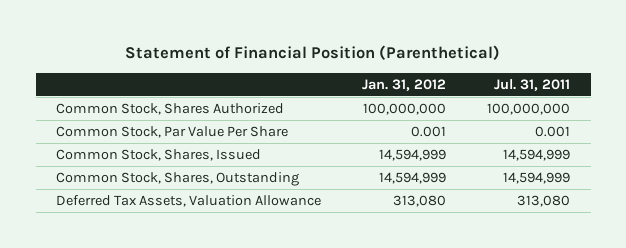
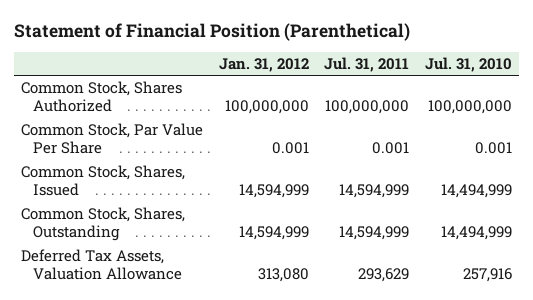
none -> [424,56,512,72] Jul. 31, 2010
[517,195,571,208] 313,080 -> [358,268,410,283] 293,629

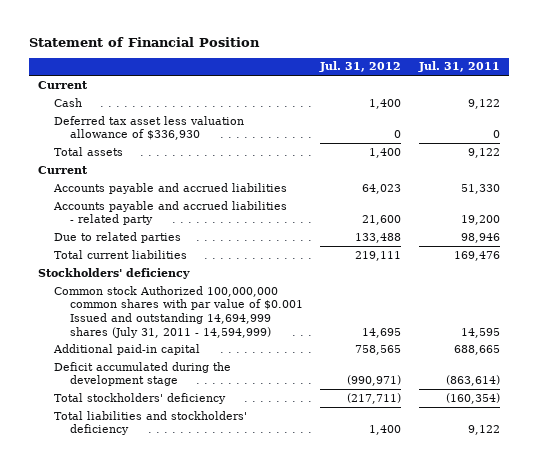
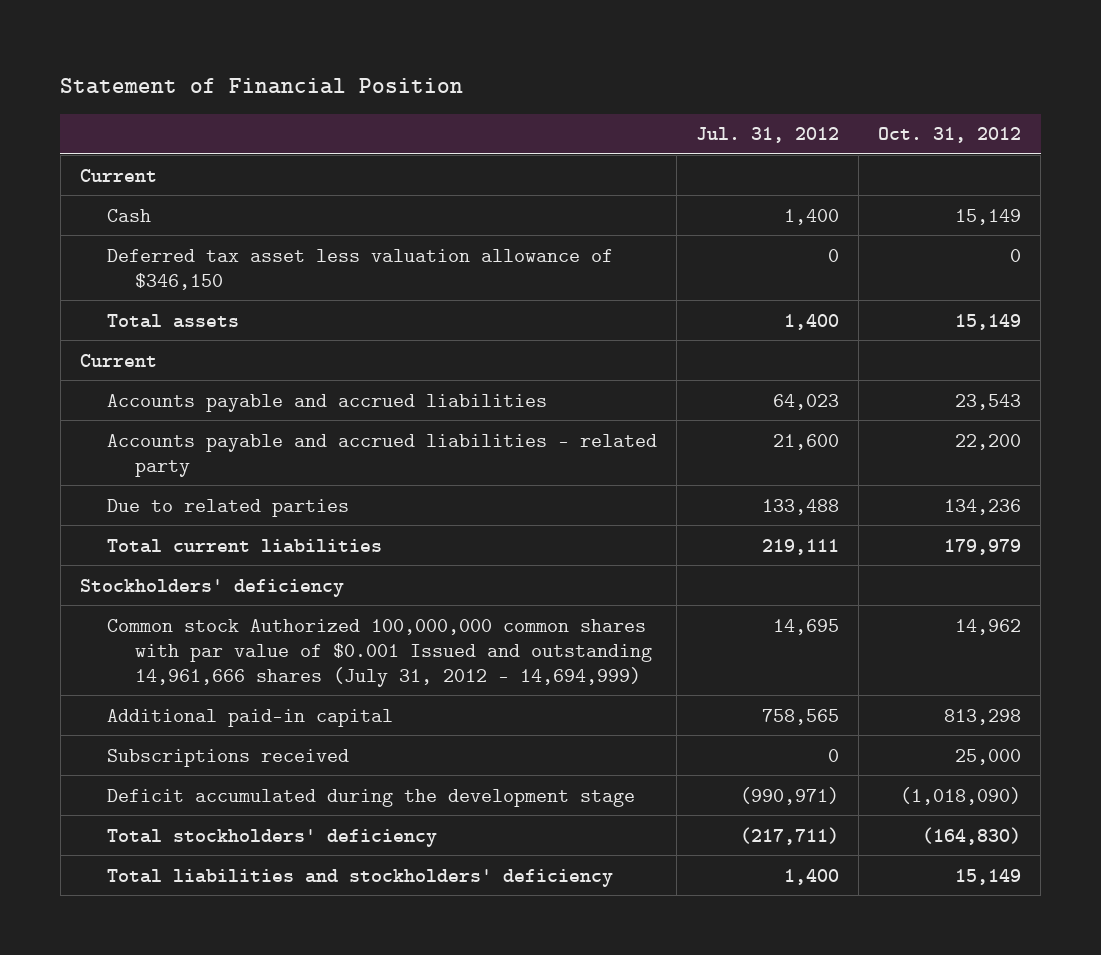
[417,61,500,73] Jul. 31, 2011 -> none
none -> [878,127,1022,144] Oct. 31, 2012
[54,115,245,141] Deferred tax asset less valuation allowance of $336,930 -> [107,248,614,290] Deferred tax asset less valuation allowance of $346,150
[54,285,303,338] Common stock Authorized 100,000,000 common shares with par value of $0.001 Issued and outstanding 14,694,999 shares (July 31, 2011 - 14,594,999) -> [107,618,653,687] Common stock Authorized 100,000,000 common shares with par value of $0.001 Issued and outstanding 14,961,666 shares (July 31, 2012 - 14,694,999)
none -> [107,748,350,767] Subscriptions received

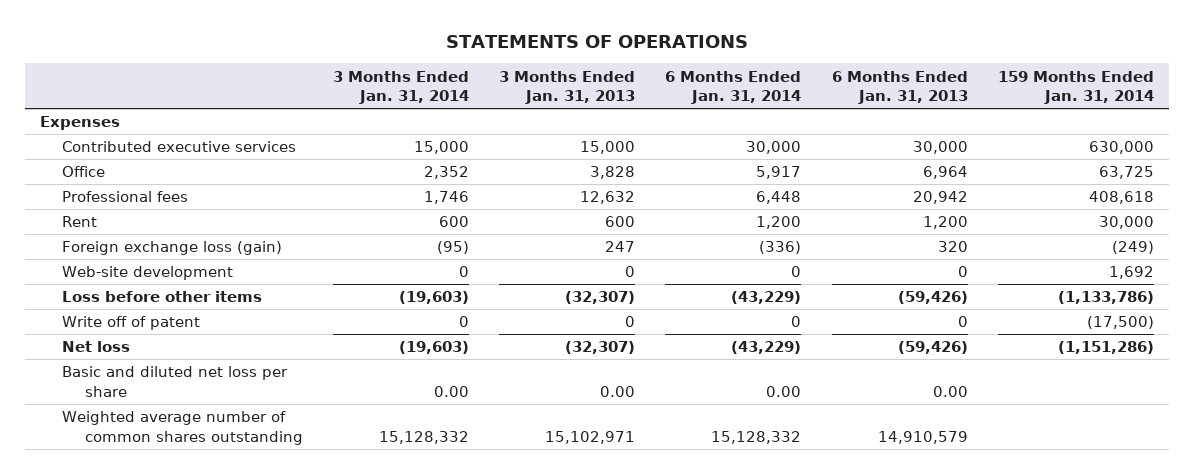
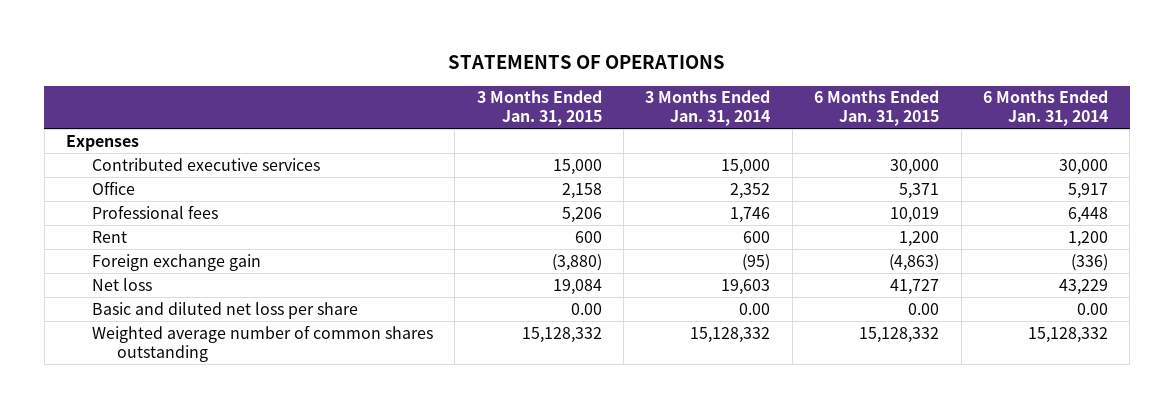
[499,70,636,105] 3 Months Ended Jan. 31, 2013 -> none
[831,70,968,105] 6 Months Ended Jan. 31, 2013 -> none
[997,70,1154,105] 159 Months Ended Jan. 31, 2014 -> none
none -> [476,90,602,127] 3 Months Ended Jan. 31, 2015
none -> [814,90,940,127] 6 Months Ended Jan. 31, 2015
[62,266,234,281] Web-site development -> none
[62,291,263,303] Loss before other items -> none
[62,316,201,331] Write off of patent -> none
[62,241,283,256] Foreign exchange loss (gain) -> [91,253,261,271] Foreign exchange gain
[398,341,469,355] (19,603) -> [721,278,771,295] 19,603
[731,341,802,355] (43,229) -> [1059,278,1109,295] 43,229

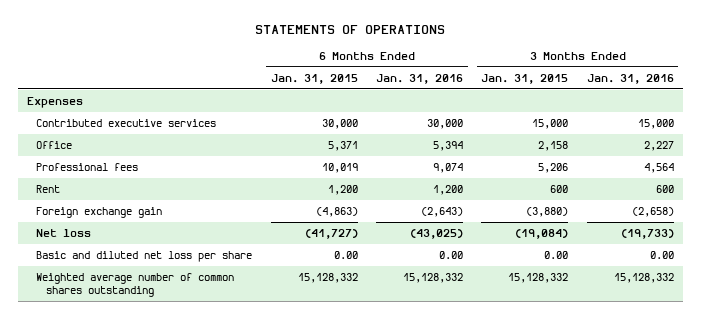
[645,90,771,127] 3 Months Ended Jan. 31, 2014 -> none
[983,90,1109,127] 6 Months Ended Jan. 31, 2014 -> none
none -> [376,73,464,84] Jan. 31, 2016
none -> [586,73,674,84] Jan. 31, 2016
[552,278,602,295] 19,084 -> [515,228,569,239] (19,084)
[890,278,940,295] 41,727 -> [304,228,358,239] (41,727)

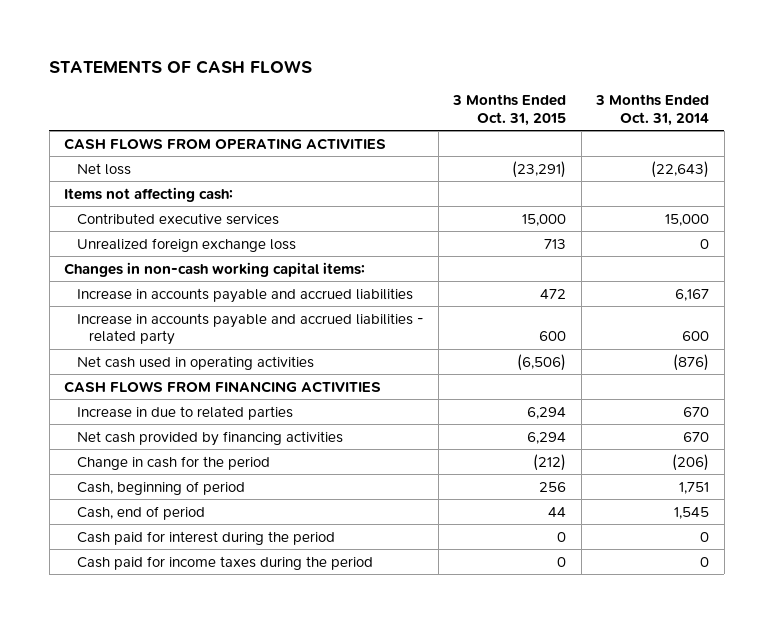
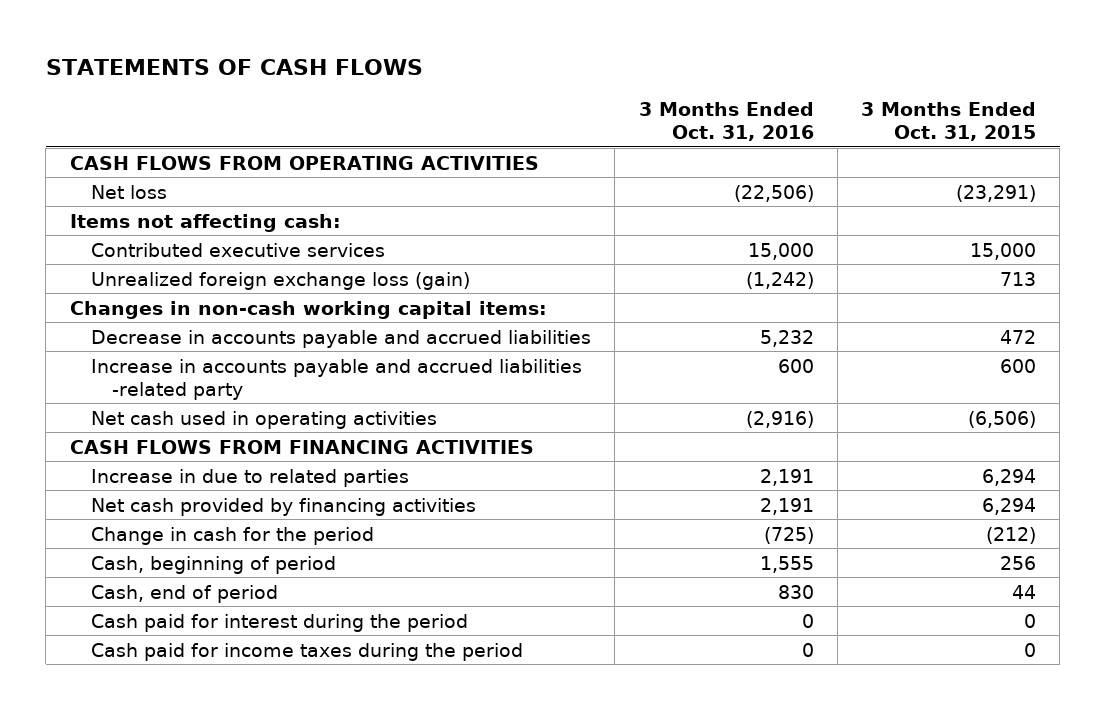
[595,94,710,126] 3 Months Ended Oct. 31, 2014 -> none
none -> [638,101,814,141] 3 Months Ended Oct. 31, 2016
[76,237,296,252] Unrealized foreign exchange loss -> [91,271,471,290] Unrealized foreign exchange loss (gain)
[76,287,413,303] Increase in accounts payable and accrued liabilities -> [91,329,592,348] Decrease in accounts payable and accrued liabilities
[76,312,424,346] Increase in accounts payable and accrued liabilities - related party -> [91,358,583,400] Increase in accounts payable and accrued liabilities -related party

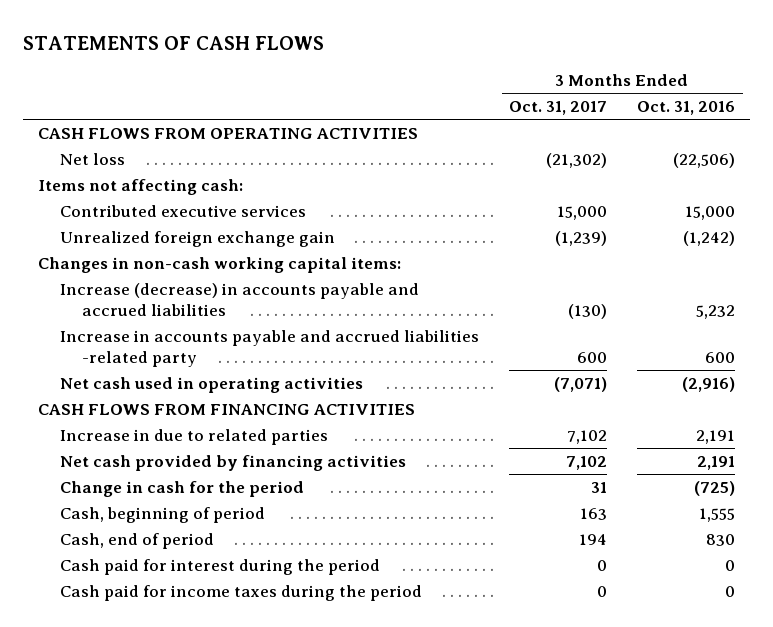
[861,101,1037,141] 3 Months Ended Oct. 31, 2015 -> none
none -> [509,100,608,115] Oct. 31, 2017
[91,271,471,290] Unrealized foreign exchange loss (gain) -> [60,230,336,247] Unrealized foreign exchange gain
[91,329,592,348] Decrease in accounts payable and accrued liabilities -> [60,282,420,316] Increase (decrease) in accounts payable and accrued liabilities

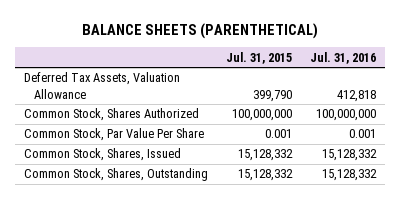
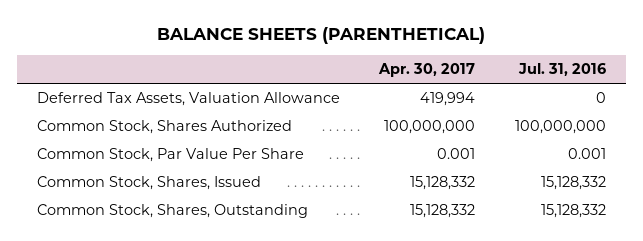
[226,51,293,64] Jul. 31, 2015 -> none
none -> [378,63,476,78] Apr. 30, 2017
[337,89,377,102] 412,818 -> [595,92,606,104] 0

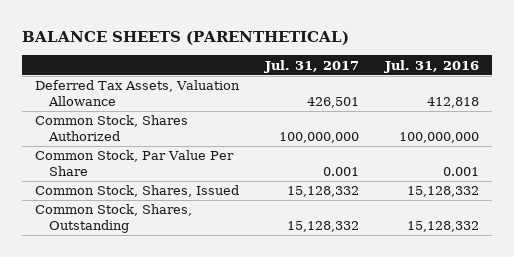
[378,63,476,78] Apr. 30, 2017 -> none
none -> [264,59,360,73] Jul. 31, 2017
[595,92,606,104] 0 -> [427,97,480,109] 412,818

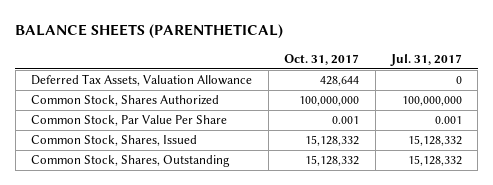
[384,59,480,73] Jul. 31, 2016 -> none
none -> [284,53,360,65] Oct. 31, 2017
[307,97,360,109] 426,501 -> [455,76,462,85] 0

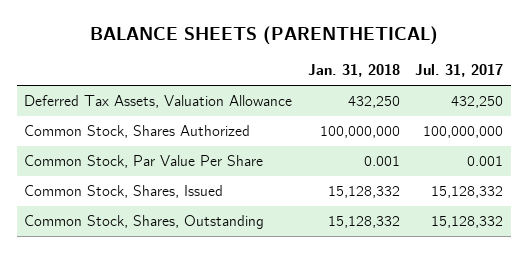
[284,53,360,65] Oct. 31, 2017 -> none
none -> [307,64,400,78] Jan. 31, 2018
[455,76,462,85] 0 -> [451,96,504,109] 432,250

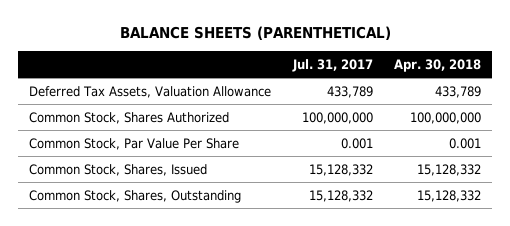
[307,64,400,78] Jan. 31, 2018 -> none
none -> [394,58,482,72] Apr. 30, 2018
[451,96,504,109] 432,250 -> [326,85,373,98] 433,789

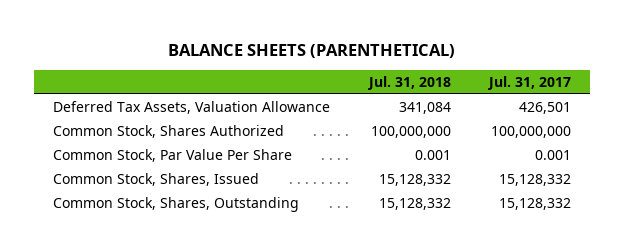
[394,58,482,72] Apr. 30, 2018 -> none
none -> [366,75,451,90] Jul. 31, 2018
[326,85,373,98] 433,789 -> [519,102,572,115] 426,501

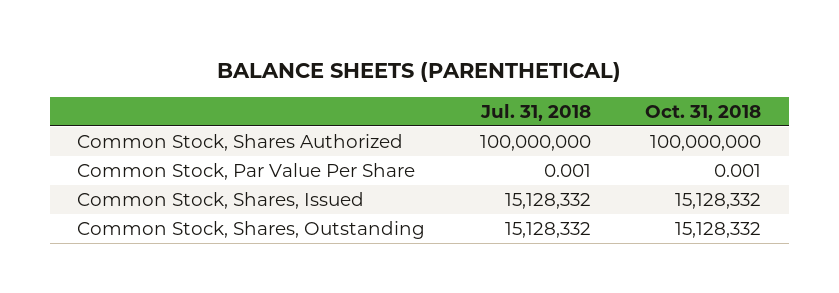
[487,75,572,90] Jul. 31, 2017 -> none
none -> [645,104,762,121] Oct. 31, 2018
[52,101,330,115] Deferred Tax Assets, Valuation Allowance -> none

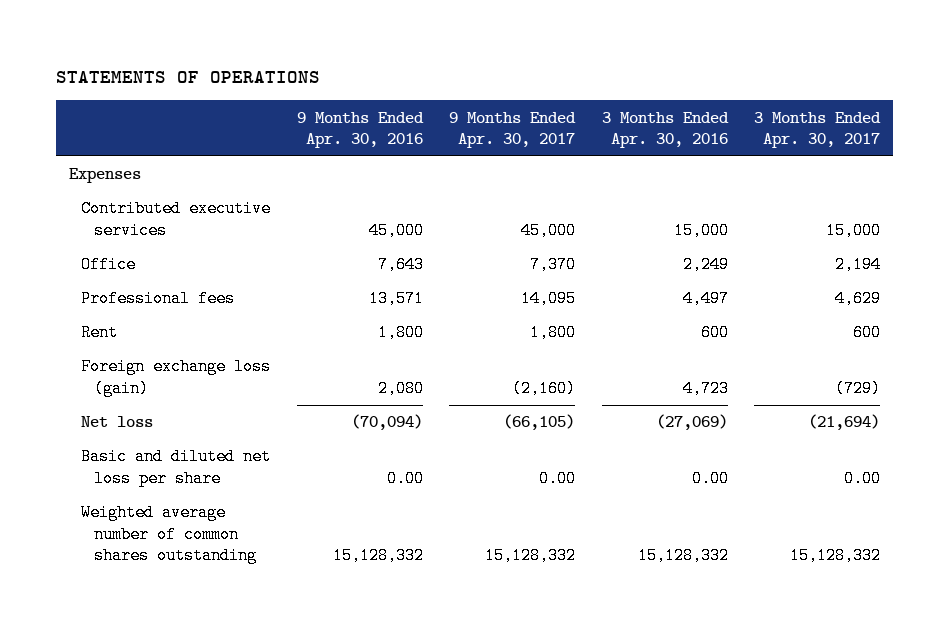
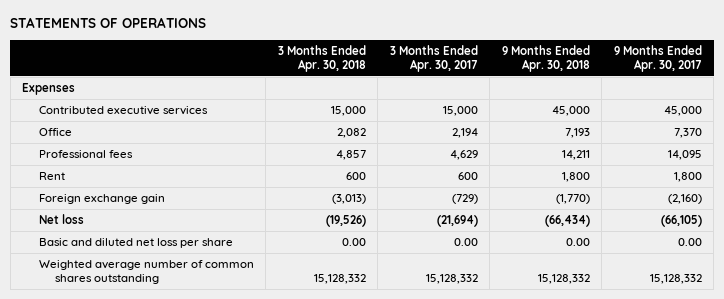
[296,111,424,148] 9 Months Ended Apr. 30, 2016 -> none
[601,111,729,148] 3 Months Ended Apr. 30, 2016 -> none
none -> [277,44,366,72] 3 Months Ended Apr. 30, 2018
none -> [501,44,590,72] 9 Months Ended Apr. 30, 2018
[81,358,272,397] Foreign exchange loss (gain) -> [38,194,165,205] Foreign exchange gain

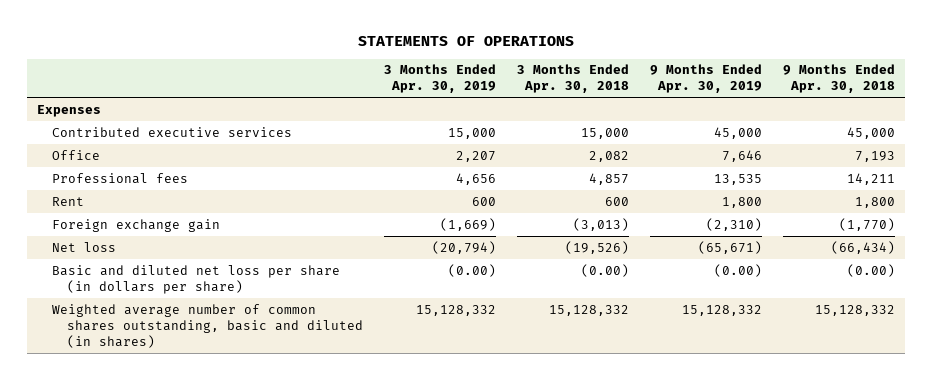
[389,44,478,72] 3 Months Ended Apr. 30, 2017 -> none
[613,44,702,72] 9 Months Ended Apr. 30, 2017 -> none
none -> [384,64,497,94] 3 Months Ended Apr. 30, 2019
none -> [649,64,762,94] 9 Months Ended Apr. 30, 2019
[38,238,233,249] Basic and diluted net loss per share -> [52,264,341,294] Basic and diluted net loss per share (in dollars per share)
[341,238,366,247] 0.00 -> [580,263,629,277] (0.00)
[565,238,590,247] 0.00 -> [846,263,895,277] (0.00)
[38,260,254,284] Weighted average number of common shares outstanding -> [52,303,364,348] Weighted average number of common shares outstanding, basic and diluted (in shares)

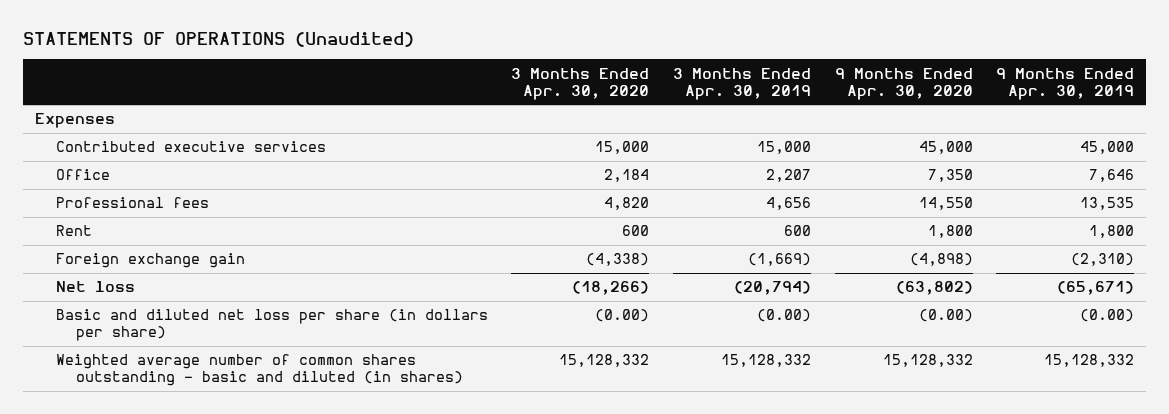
[358,36,575,47] STATEMENTS OF OPERATIONS -> [22,32,414,48] STATEMENTS OF OPERATIONS (Unaudited)
[516,64,629,94] 3 Months Ended Apr. 30, 2018 -> none
[782,64,895,94] 9 Months Ended Apr. 30, 2018 -> none
none -> [511,67,650,100] 3 Months Ended Apr. 30, 2020
none -> [834,67,973,100] 9 Months Ended Apr. 30, 2020
[52,303,364,348] Weighted average number of common shares outstanding, basic and diluted (in shares) -> [55,354,464,387] Weighted average number of common shares outstanding - basic and diluted (in shares)

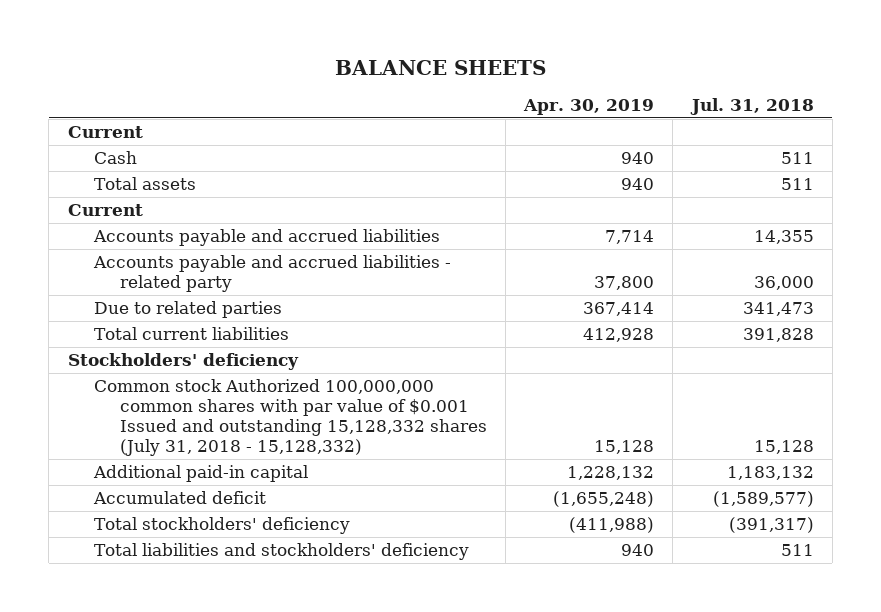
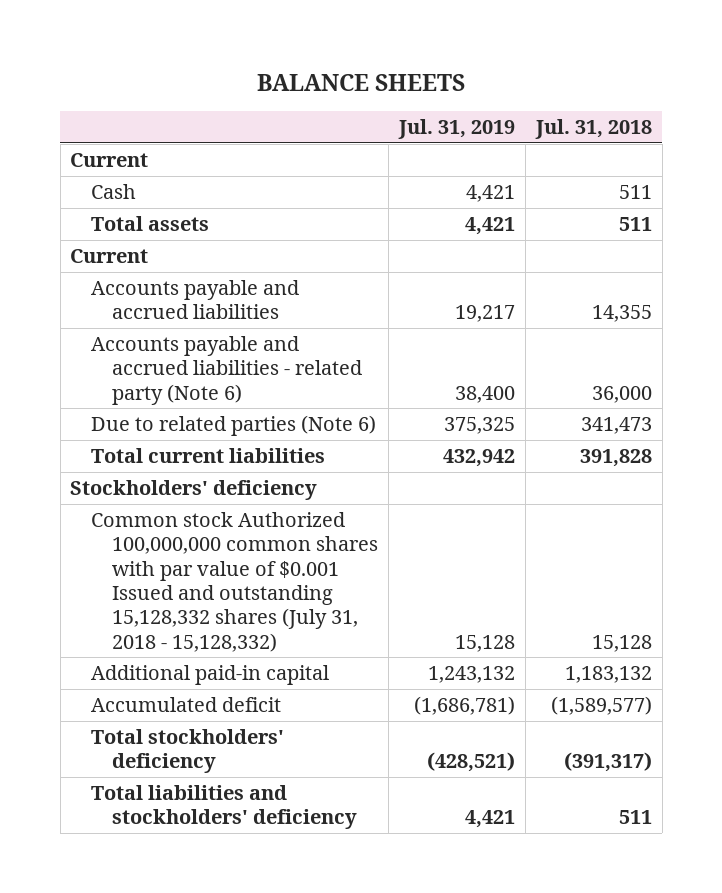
[523,98,655,115] Apr. 30, 2019 -> none
none -> [397,119,515,140] Jul. 31, 2019
[92,254,451,293] Accounts payable and accrued liabilities - related party -> [91,336,363,405] Accounts payable and accrued liabilities - related party (Note 6)
[93,300,282,318] Due to related parties -> [91,415,377,437] Due to related parties (Note 6)

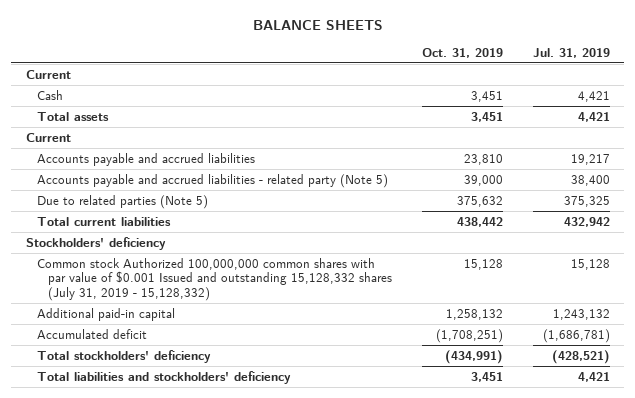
[534,119,652,140] Jul. 31, 2018 -> none
none -> [421,47,503,58] Oct. 31, 2019
[91,336,363,405] Accounts payable and accrued liabilities - related party (Note 6) -> [36,173,388,188] Accounts payable and accrued liabilities - related party (Note 5)
[91,415,377,437] Due to related parties (Note 6) -> [36,194,208,209] Due to related parties (Note 5)
[91,512,379,652] Common stock Authorized 100,000,000 common shares with par value of $0.001 Issued and outstanding 15,128,332 shares (July 31, 2018 - 15,128,332) -> [36,257,393,301] Common stock Authorized 100,000,000 common shares with par value of $0.001 Issued and outstanding 15,128,332 shares (July 31, 2019 - 15,128,332)

